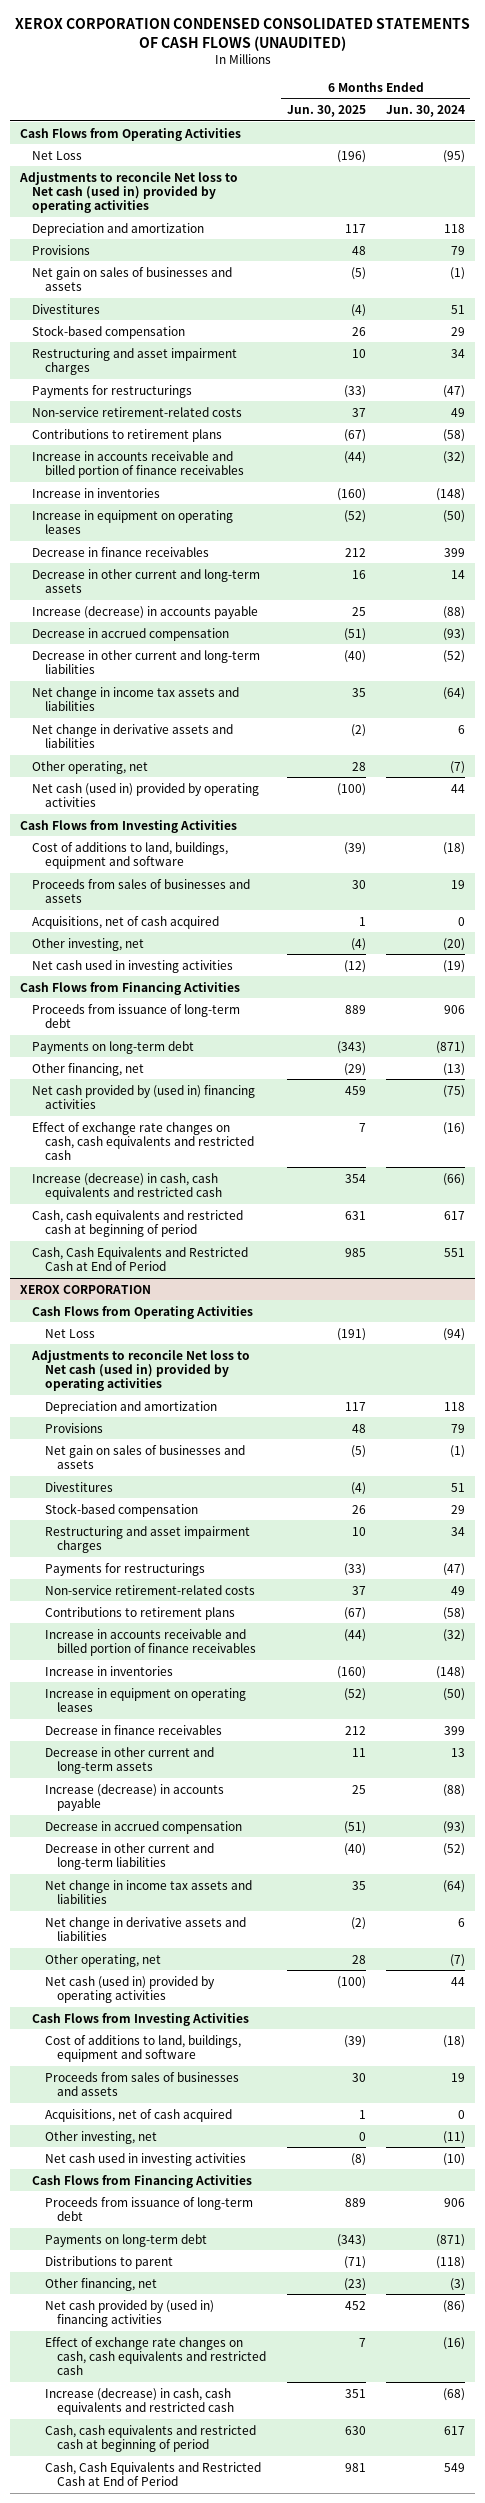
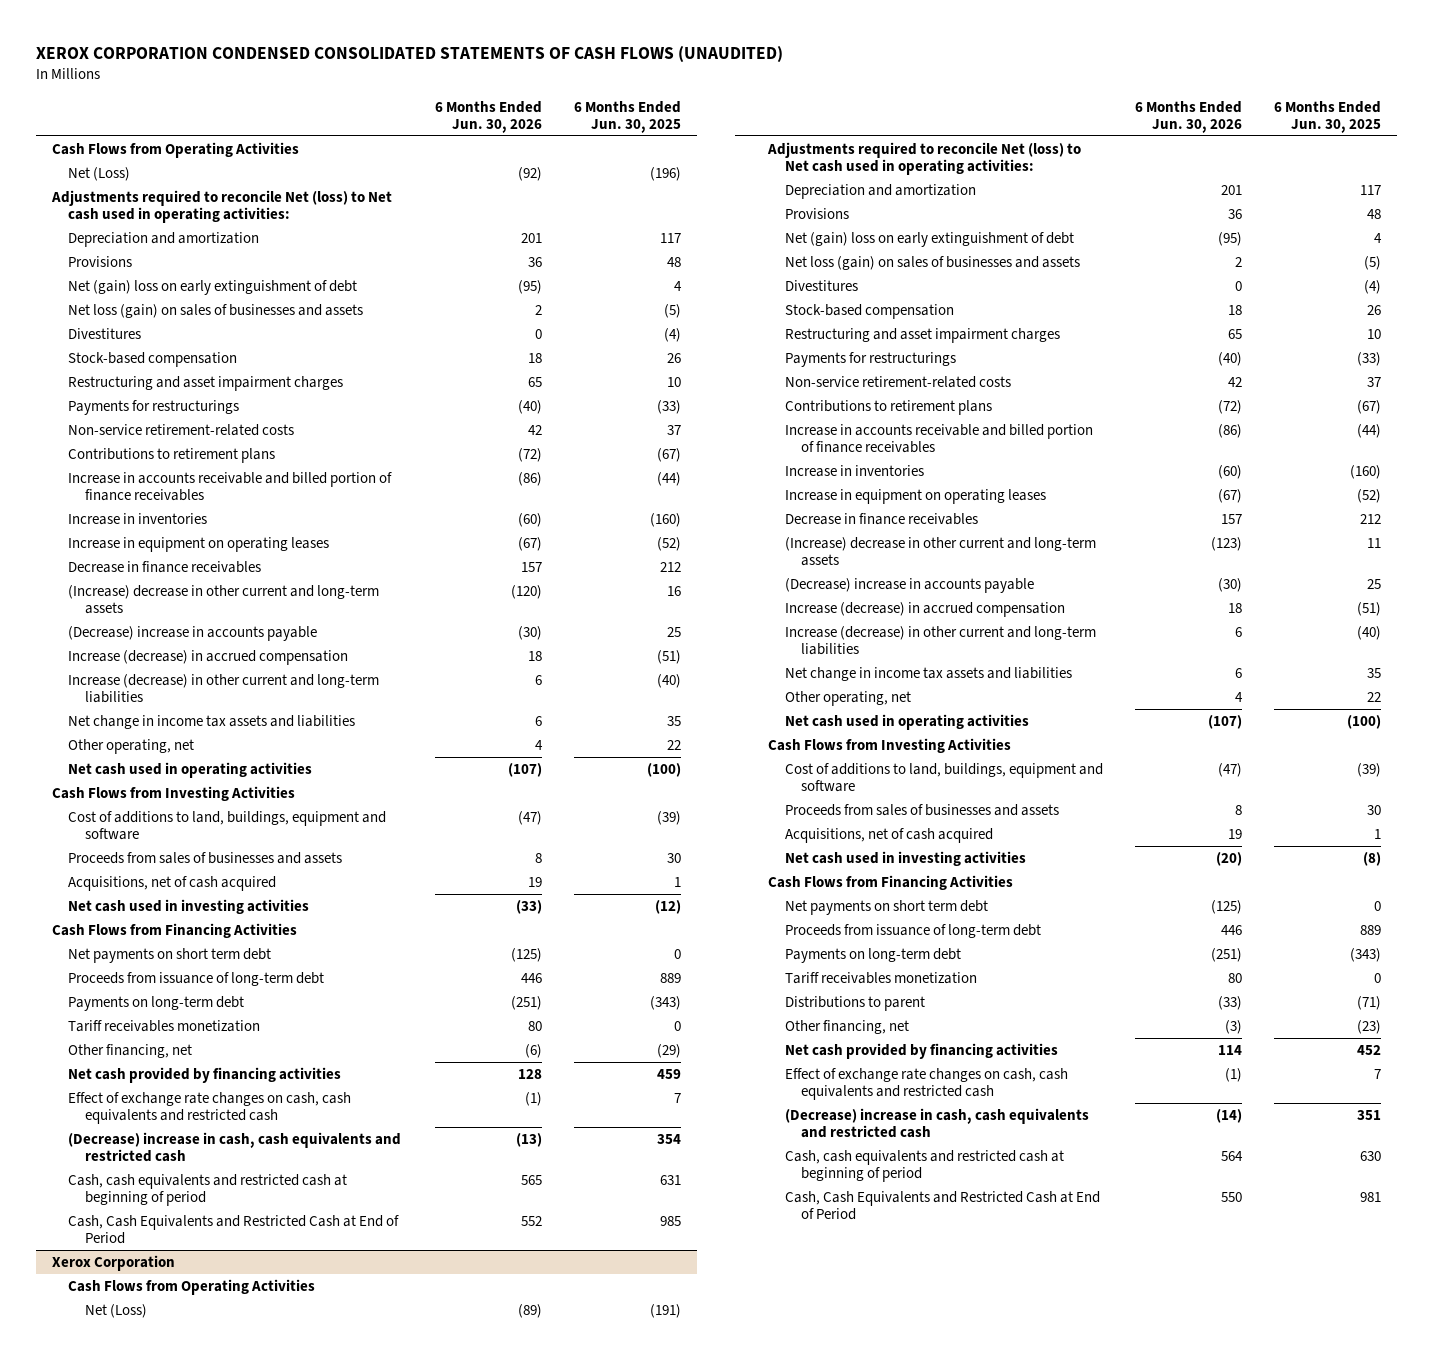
[386,104,466,117] Jun. 30, 2024 -> none
none -> [435,100,543,133] 6 Months Ended Jun. 30, 2026
[32,150,83,160] Net Loss -> [68,166,131,181] Net (Loss)
[19,171,239,214] Adjustments to reconcile Net loss to Net cash (used in) provided by operating activities -> [50,189,392,224] Adjustments required to reconcile Net (loss) to Net cash used in operating activities:
none -> [68,279,358,295] Net (gain) loss on early extinguishment of debt
[32,266,233,291] Net gain on sales of businesses and assets -> [68,303,364,318] Net loss (gain) on sales of businesses and assets
[32,568,261,593] Decrease in other current and long-term assets -> [68,584,380,615] (Increase) decrease in other current and long-term assets
[32,605,259,619] Increase (decrease) in accounts payable -> [68,625,318,641] (Decrease) increase in accounts payable
[32,627,230,641] Decrease in accrued compensation -> [68,649,349,665] Increase (decrease) in accrued compensation
[32,649,261,674] Decrease in other current and long-term liabilities -> [68,673,380,704] Increase (decrease) in other current and long-term liabilities
[32,723,234,748] Net change in derivative assets and liabilities -> none
[351,761,366,771] 28 -> [667,739,682,750] 22
[32,782,260,807] Net cash (used in) provided by operating activities -> [68,761,313,778] Net cash used in operating activities
[32,937,145,951] Other investing, net -> none
none -> [68,947,272,963] Net payments on short term debt
none -> [68,1019,261,1032] Tariff receivables monetization
[32,1084,256,1109] Net cash provided by (used in) financing activities -> [68,1066,342,1083] Net cash provided by financing activities
[32,1172,222,1200] Increase (decrease) in cash, cash equivalents and restricted cash -> [68,1131,402,1163] (Decrease) increase in cash, cash equivalents and restricted cash
[20,1284,152,1294] XEROX CORPORATION -> [51,1254,175,1271] Xerox Corporation
[44,1328,95,1338] Net Loss -> [84,1303,147,1318] Net (Loss)
[31,1349,251,1392] Adjustments to reconcile Net loss to Net cash (used in) provided by operating activities -> [766,141,1081,176] Adjustments required to reconcile Net (loss) to Net cash used in operating activities:
none -> [784,231,1074,247] Net (gain) loss on early extinguishment of debt
[44,1444,245,1469] Net gain on sales of businesses and assets -> [784,255,1080,270] Net loss (gain) on sales of businesses and assets
[44,1746,214,1774] Decrease in other current and long-term assets -> [784,536,1096,567] (Increase) decrease in other current and long-term assets
[44,1783,224,1811] Increase (decrease) in accounts payable -> [784,577,1034,593] (Decrease) increase in accounts payable
[44,1820,242,1834] Decrease in accrued compensation -> [784,601,1065,617] Increase (decrease) in accrued compensation
[44,1842,214,1870] Decrease in other current and long-term liabilities -> [784,625,1096,656] Increase (decrease) in other current and long-term liabilities
[44,1916,246,1941] Net change in derivative assets and liabilities -> none
[351,1954,366,1964] 28 -> [1366,691,1381,702] 22
[44,1975,215,2003] Net cash (used in) provided by operating activities -> [784,713,1029,730] Net cash used in operating activities
[44,2130,157,2144] Other investing, net -> none
none -> [784,899,988,915] Net payments on short term debt
none -> [784,971,977,984] Tariff receivables monetization
[44,2299,214,2327] Net cash provided by (used in) financing activities -> [784,1042,1058,1059] Net cash provided by financing activities
[44,2387,235,2415] Increase (decrease) in cash, cash equivalents and restricted cash -> [784,1107,1089,1139] (Decrease) increase in cash, cash equivalents and restricted cash

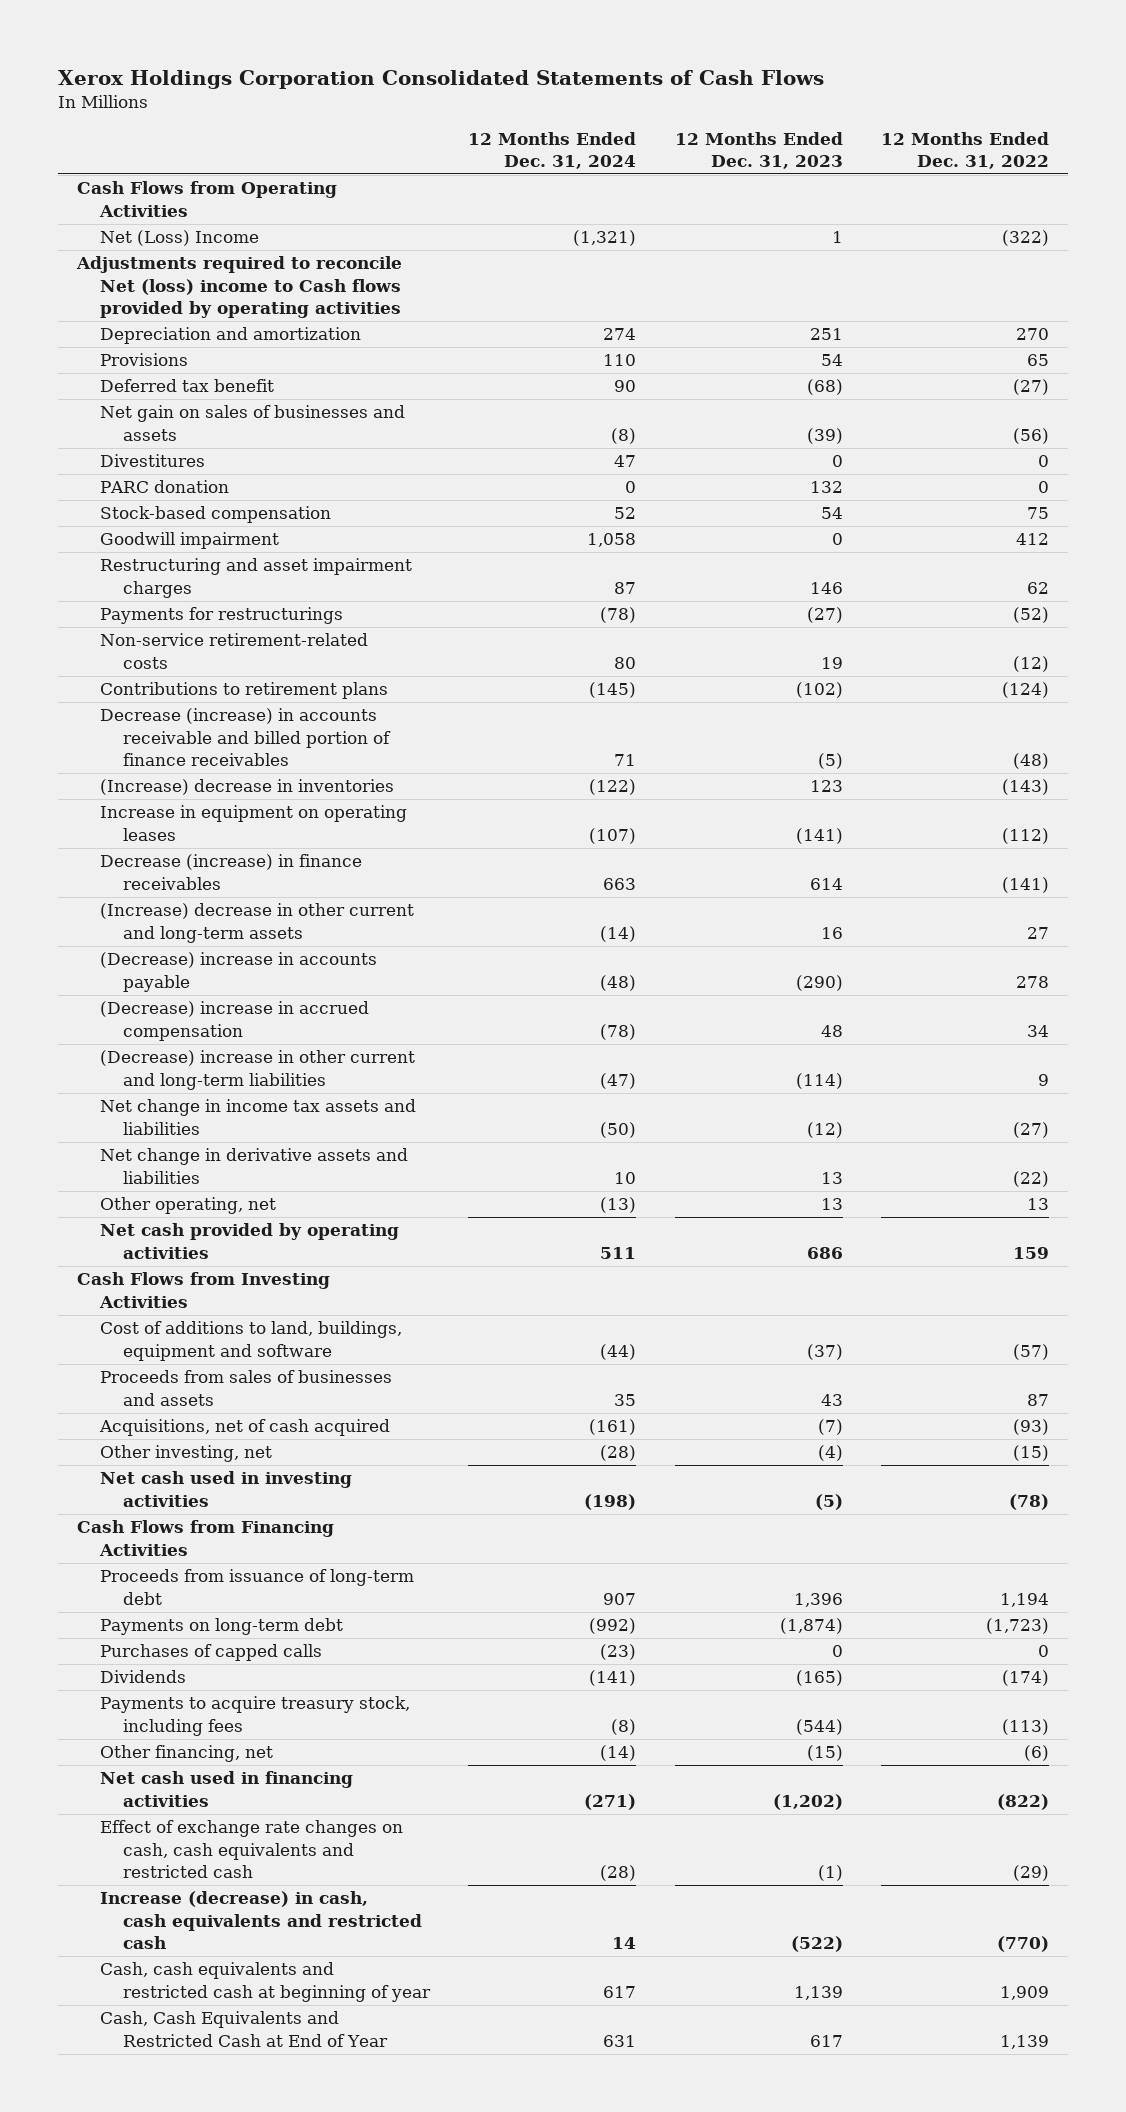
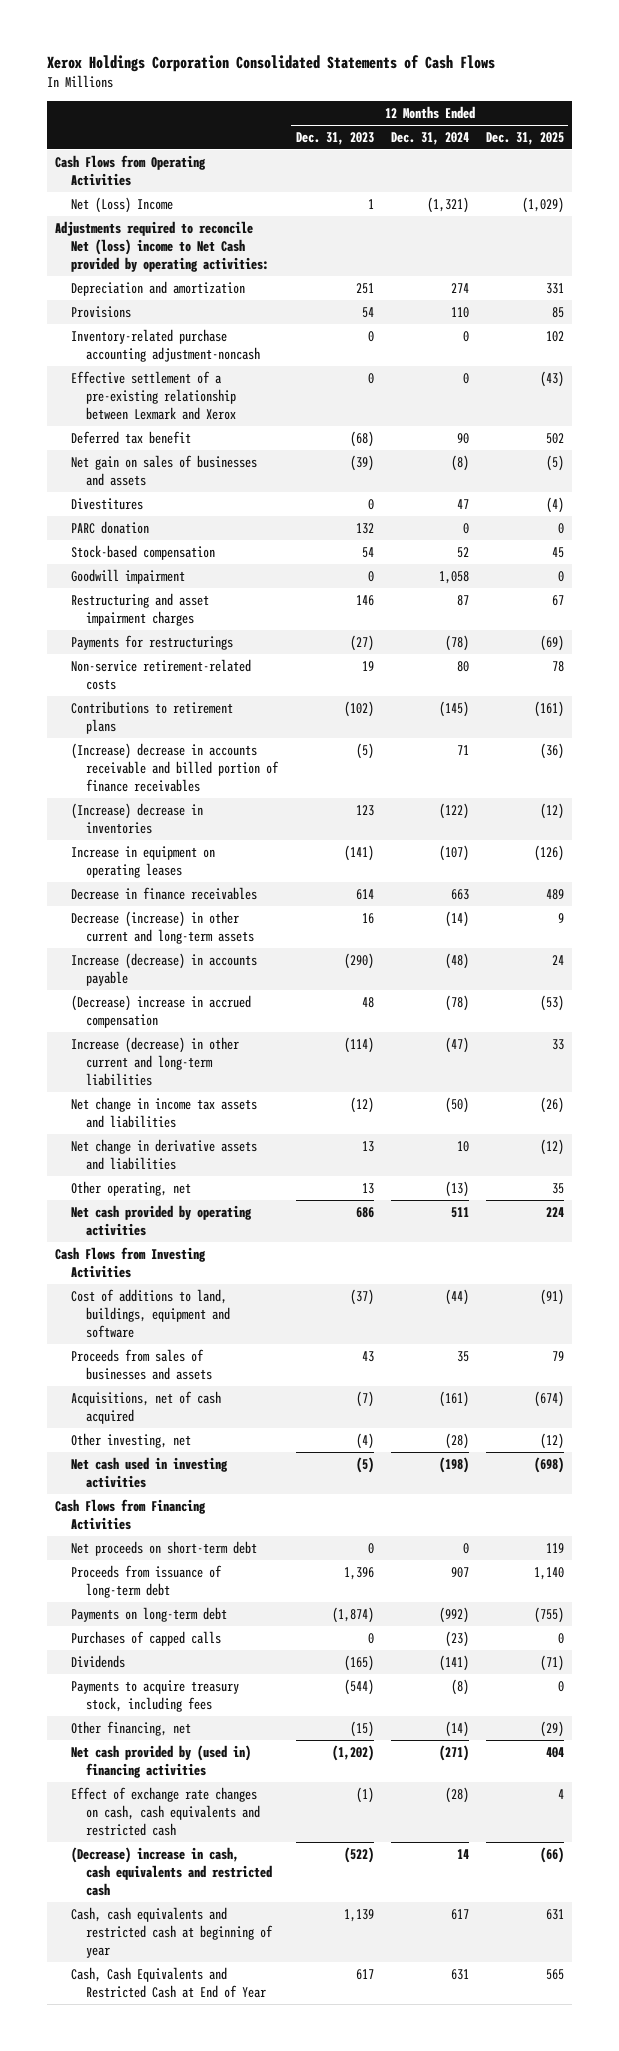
[881,131,1050,169] 12 Months Ended Dec. 31, 2022 -> none
none -> [485,131,564,145] Dec. 31, 2025
[76,256,403,318] Adjustments required to reconcile Net (loss) income to Cash flows provided by operating activities -> [55,220,269,273] Adjustments required to reconcile Net (loss) income to Net Cash provided by operating activities:
none -> [70,328,261,362] Inventory-related purchase accounting adjustment-noncash
none -> [70,370,237,421] Effective settlement of a pre-existing relationship between Lexmark and Xerox
[100,708,391,766] Decrease (increase) in accounts receivable and billed portion of finance receivables -> [70,742,280,793] (Increase) decrease in accounts receivable and billed portion of finance receivables
[100,854,363,890] Decrease (increase) in finance receivables -> [70,886,257,900] Decrease in finance receivables
[100,903,415,943] (Increase) decrease in other current and long-term assets -> [70,910,255,944] Decrease (increase) in other current and long-term assets
[100,952,378,992] (Decrease) increase in accounts payable -> [70,952,257,986] Increase (decrease) in accounts payable
[100,1050,416,1090] (Decrease) increase in other current and long-term liabilities -> [70,1036,239,1087] Increase (decrease) in other current and long-term liabilities
none -> [70,1540,257,1556] Net proceeds on short-term debt
[100,1771,354,1807] Net cash used in financing activities -> [70,1744,251,1778] Net cash provided by (used in) financing activities
[100,1891,422,1949] Increase (decrease) in cash, cash equivalents and restricted cash -> [70,1846,273,1897] (Decrease) increase in cash, cash equivalents and restricted cash

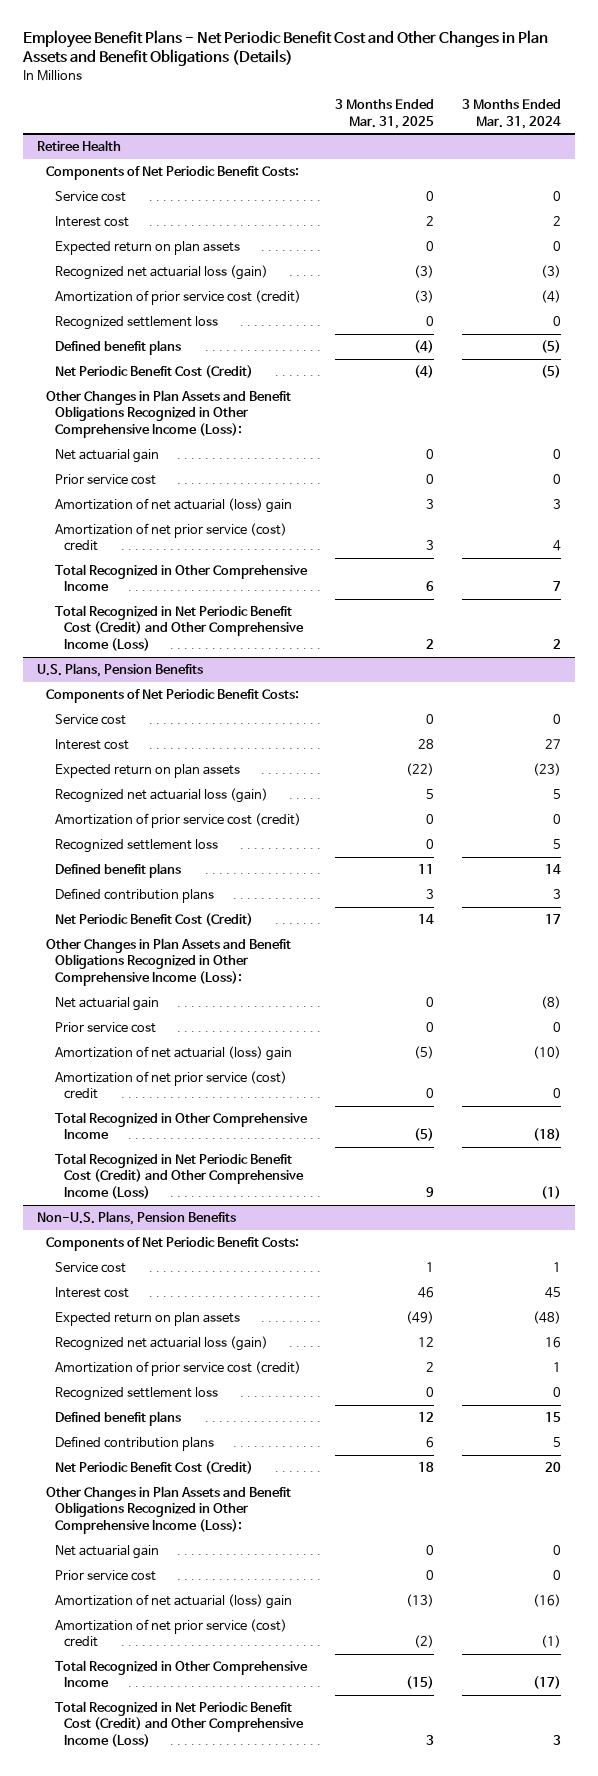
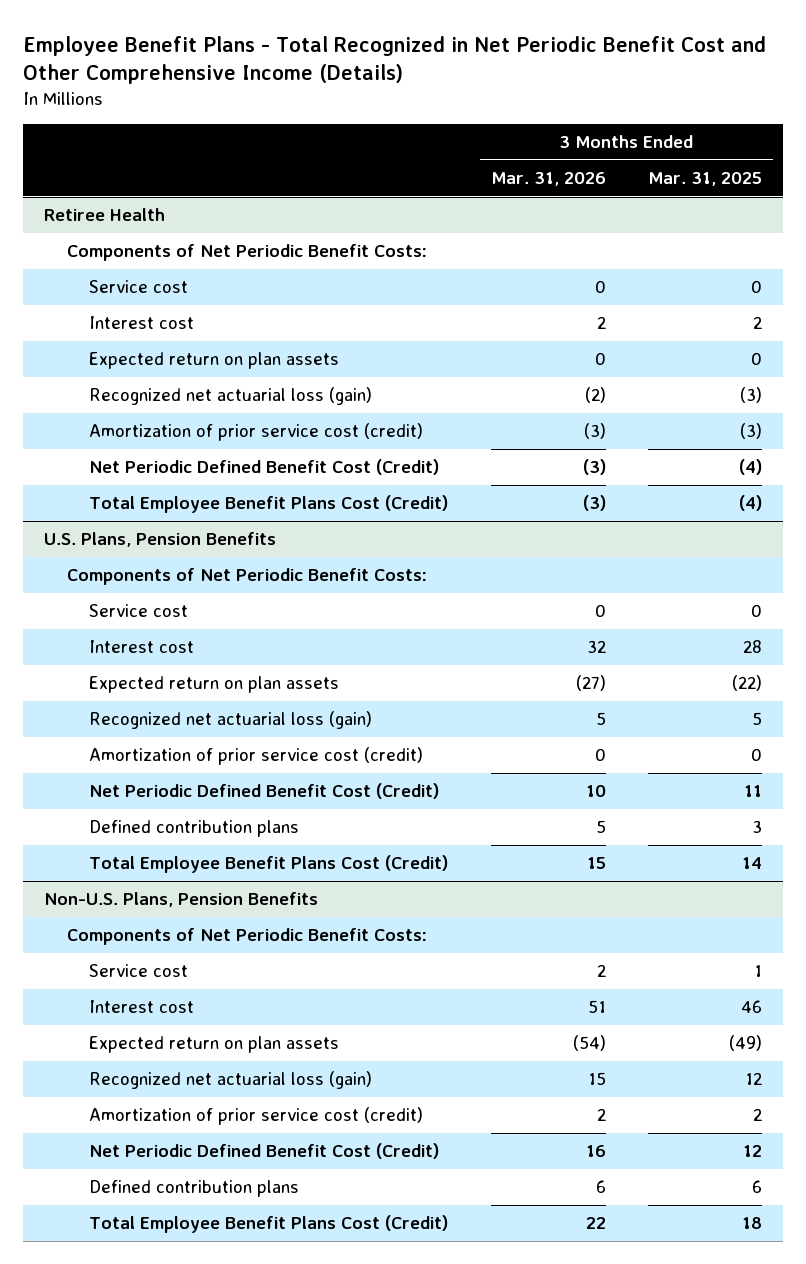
[22,29,549,67] Employee Benefit Plans - Net Periodic Benefit Cost and Other Changes in Plan Assets and Benefit Obligations (Details) -> [22,35,766,85] Employee Benefit Plans - Total Recognized in Net Periodic Benefit Cost and Other Comprehensive Income (Details)
[462,99,562,129] 3 Months Ended Mar. 31, 2024 -> none
none -> [490,172,606,187] Mar. 31, 2026
[54,316,218,331] Recognized settlement loss -> none
[46,390,292,438] Other Changes in Plan Assets and Benefit Obligations Recognized in Other Comprehensive Income (Loss): -> none
[54,449,159,464] Net actuarial gain -> none
[54,474,156,486] Prior service cost -> none
[54,498,292,514] Amortization of net actuarial (loss) gain -> none
[54,523,287,552] Amortization of net prior service (cost) credit -> none
[54,564,308,592] Total Recognized in Other Comprehensive Income -> none
[54,605,304,651] Total Recognized in Net Periodic Benefit Cost (Credit) and Other Comprehensive Income (Loss) -> none
[54,340,181,356] Defined benefit plans -> [89,459,440,476] Net Periodic Defined Benefit Cost (Credit)
[54,365,253,379] Net Periodic Benefit Cost (Credit) -> [89,495,449,514] Total Employee Benefit Plans Cost (Credit)
[54,839,218,854] Recognized settlement loss -> none
[54,863,181,879] Defined benefit plans -> [89,783,440,800] Net Periodic Defined Benefit Cost (Credit)
[46,938,292,986] Other Changes in Plan Assets and Benefit Obligations Recognized in Other Comprehensive Income (Loss): -> none
[54,997,159,1012] Net actuarial gain -> none
[54,1022,156,1034] Prior service cost -> none
[54,1046,292,1062] Amortization of net actuarial (loss) gain -> none
[54,1071,287,1100] Amortization of net prior service (cost) credit -> none
[54,1112,308,1140] Total Recognized in Other Comprehensive Income -> none
[54,1153,304,1199] Total Recognized in Net Periodic Benefit Cost (Credit) and Other Comprehensive Income (Loss) -> none
[54,913,253,927] Net Periodic Benefit Cost (Credit) -> [89,855,449,874] Total Employee Benefit Plans Cost (Credit)
[54,1387,218,1402] Recognized settlement loss -> none
[54,1411,181,1427] Defined benefit plans -> [89,1143,440,1160] Net Periodic Defined Benefit Cost (Credit)
[46,1486,292,1534] Other Changes in Plan Assets and Benefit Obligations Recognized in Other Comprehensive Income (Loss): -> none
[54,1545,159,1560] Net actuarial gain -> none
[54,1570,156,1582] Prior service cost -> none
[54,1594,292,1610] Amortization of net actuarial (loss) gain -> none
[54,1619,287,1648] Amortization of net prior service (cost) credit -> none
[54,1660,308,1688] Total Recognized in Other Comprehensive Income -> none
[54,1701,304,1747] Total Recognized in Net Periodic Benefit Cost (Credit) and Other Comprehensive Income (Loss) -> none
[54,1461,253,1475] Net Periodic Benefit Cost (Credit) -> [89,1215,449,1234] Total Employee Benefit Plans Cost (Credit)

